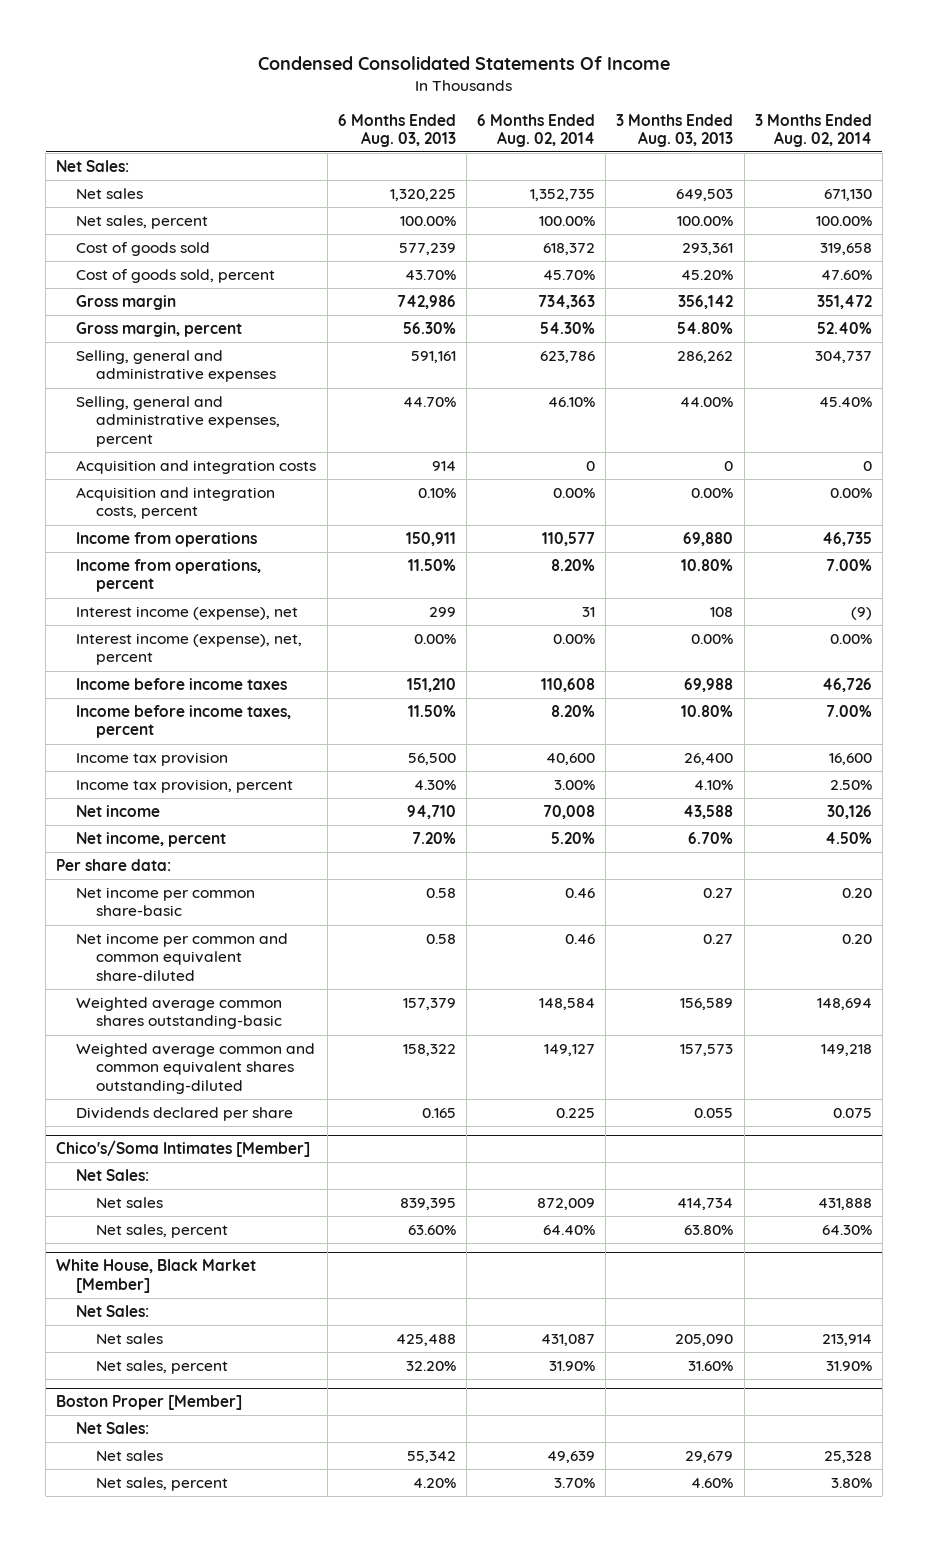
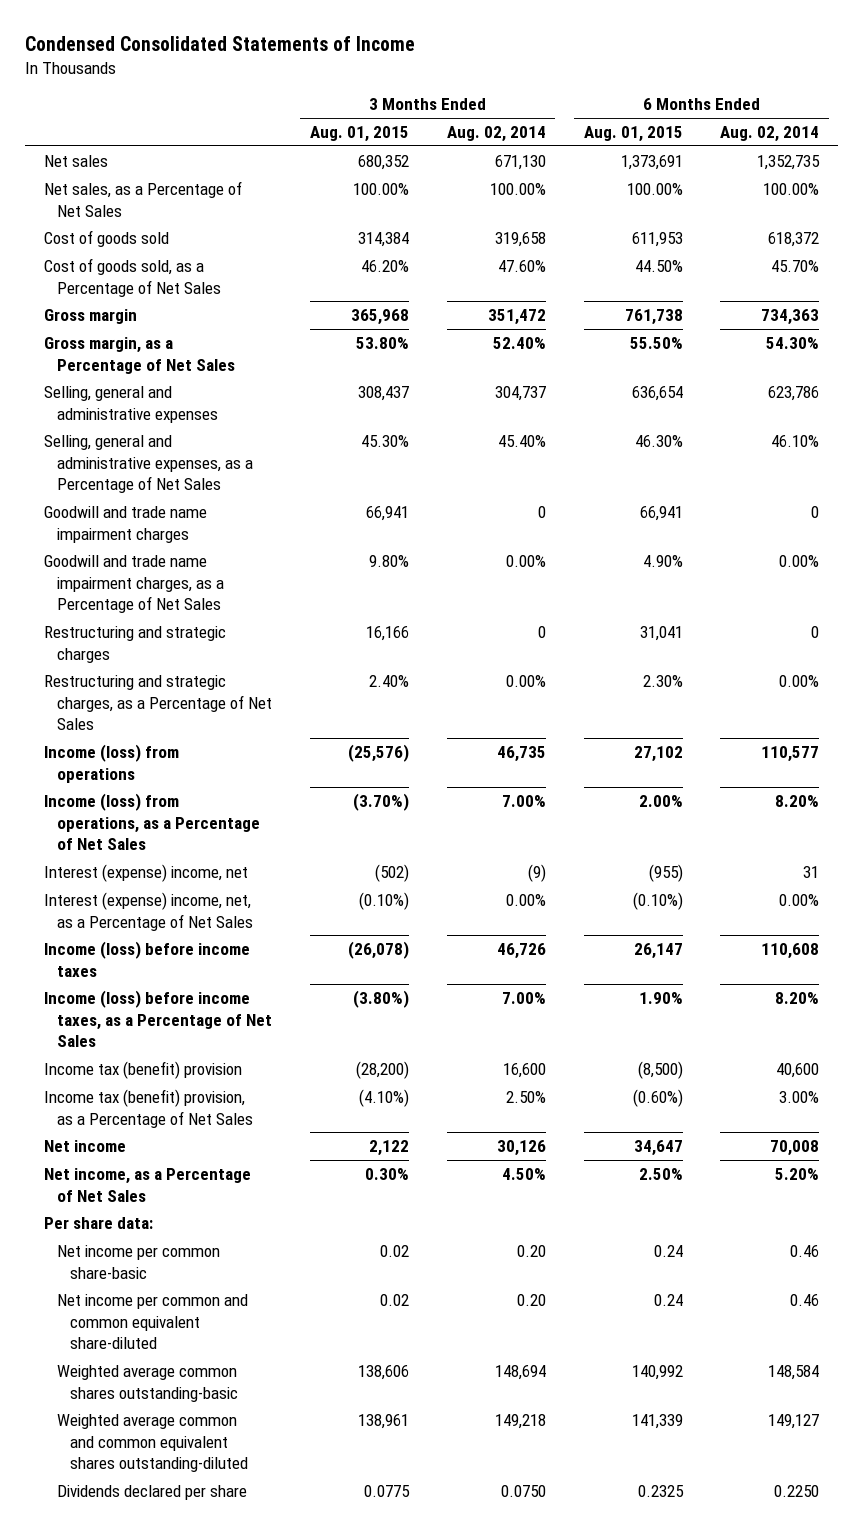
[257,55,670,70] Condensed Consolidated Statements Of Income -> [24,35,415,51] Condensed Consolidated Statements of Income
[337,113,456,147] 6 Months Ended Aug. 03, 2013 -> none
[616,113,734,147] 3 Months Ended Aug. 03, 2013 -> none
none -> [309,125,409,142] Aug. 01, 2015
none -> [583,125,683,142] Aug. 01, 2015
[56,160,130,173] Net Sales: -> none
[76,215,209,230] Net sales, percent -> [43,180,242,217] Net sales, as a Percentage of Net Sales
[76,269,276,284] Cost of goods sold, percent -> [43,257,221,297] Cost of goods sold, as a Percentage of Net Sales
[76,322,243,338] Gross margin, percent -> [43,336,235,374] Gross margin, as a Percentage of Net Sales
[76,460,317,475] Acquisition and integration costs -> none
[76,487,276,520] Acquisition and integration costs, percent -> none
[76,633,303,666] Interest income (expense), net, percent -> none
[76,396,281,447] Selling, general and administrative expenses, percent -> [43,434,253,494] Selling, general and administrative expenses, as a Percentage of Net Sales
none -> [43,505,207,543] Goodwill and trade name impairment charges
none -> [43,554,224,614] Goodwill and trade name impairment charges, as a Percentage of Net Sales
none -> [43,625,226,663] Restructuring and strategic charges
none -> [43,674,272,731] Restructuring and strategic charges, as a Percentage of Net Sales
[76,532,258,548] Income from operations -> [43,743,179,783] Income (loss) from operations
[76,559,262,593] Income from operations, percent -> [43,792,260,851] Income (loss) from operations, as a Percentage of Net Sales
[76,606,299,621] Interest income (expense), net -> [43,863,248,882] Interest (expense) income, net
none -> [43,891,253,931] Interest (expense) income, net, as a Percentage of Net Sales
[76,678,288,691] Income before income taxes -> [43,940,250,977] Income (loss) before income taxes
[76,705,292,739] Income before income taxes, percent -> [43,989,272,1048] Income (loss) before income taxes, as a Percentage of Net Sales
[76,752,229,767] Income tax provision -> [43,1060,242,1079] Income tax (benefit) provision
[76,779,294,794] Income tax provision, percent -> [43,1088,253,1128] Income tax (benefit) provision, as a Percentage of Net Sales
[76,832,227,848] Net income, percent -> [43,1167,251,1202] Net income, as a Percentage of Net Sales
[56,1140,311,1158] Chico's/Soma Intimates [Member] -> none
[76,1169,150,1182] Net Sales: -> none
[96,1197,164,1209] Net sales -> none
[96,1224,229,1239] Net sales, percent -> none
[56,1259,257,1293] White House, Black Market [Member] -> none
[76,1305,150,1318] Net Sales: -> none
[96,1333,164,1345] Net sales -> none
[96,1360,229,1375] Net sales, percent -> none
[56,1395,243,1411] Boston Proper [Member] -> none
[76,1422,150,1435] Net Sales: -> none
[96,1450,164,1462] Net sales -> none
[96,1477,229,1492] Net sales, percent -> none
[556,1108,596,1119] 0.225 -> [774,1484,820,1497] 0.2250
[832,1108,872,1119] 0.075 -> [500,1484,546,1497] 0.0750

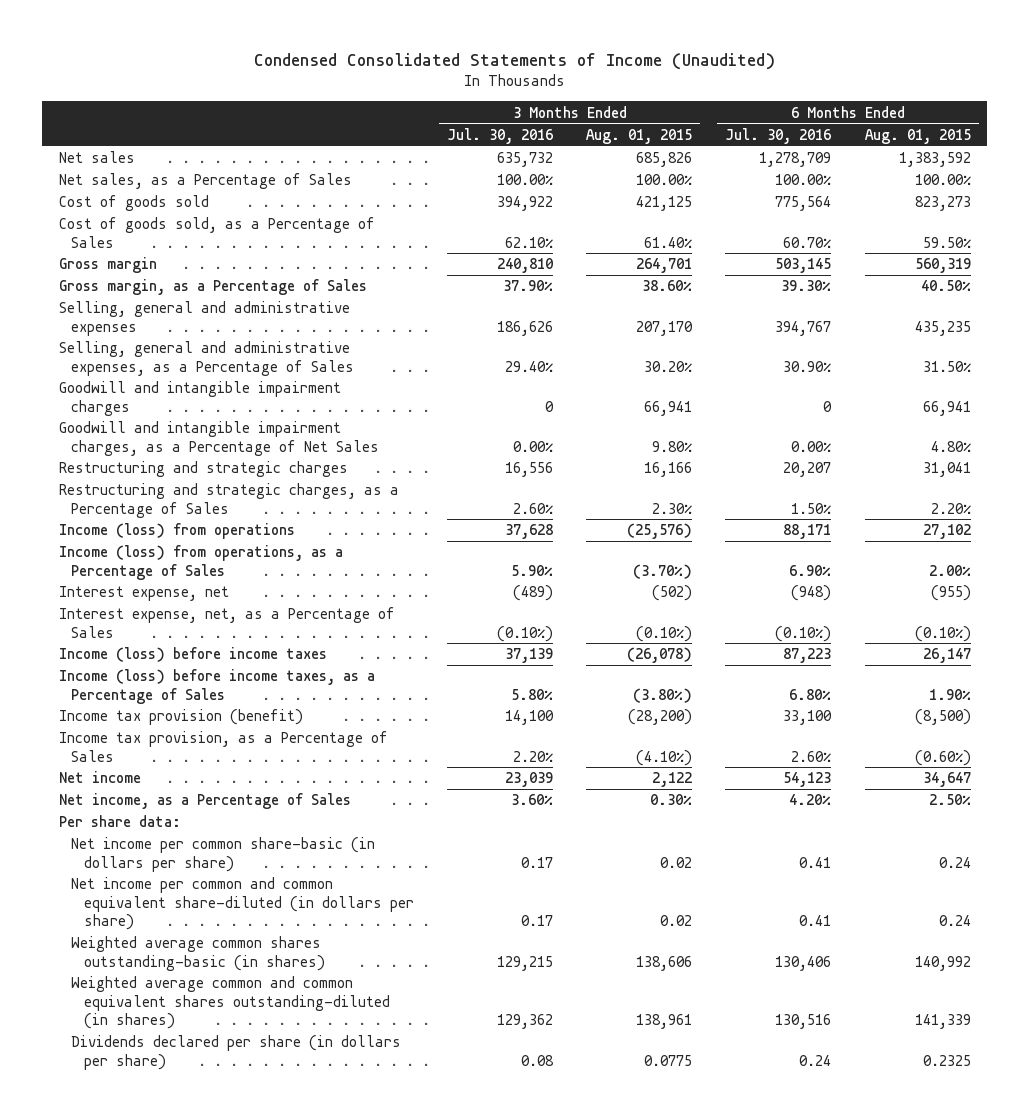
[24,35,415,51] Condensed Consolidated Statements of Income -> [253,52,775,70] Condensed Consolidated Statements of Income (Unaudited)
[446,125,546,142] Aug. 02, 2014 -> none
[720,125,820,142] Aug. 02, 2014 -> none
none -> [446,127,553,144] Jul. 30, 2016
none -> [725,127,832,144] Jul. 30, 2016
[357,154,409,170] 680,352 -> [636,152,693,168] 685,826
[620,154,683,170] 1,373,691 -> [898,152,971,168] 1,383,592
[43,180,242,217] Net sales, as a Percentage of Net Sales -> [58,173,352,190] Net sales, as a Percentage of Sales
[357,231,409,247] 314,384 -> [636,196,693,212] 421,125
[631,231,683,247] 611,953 -> [914,196,971,212] 823,273
[43,257,221,297] Cost of goods sold, as a Percentage of Net Sales -> [58,217,375,248] Cost of goods sold, as a Percentage of Sales
[360,259,409,272] 46.20% -> [644,236,693,248] 61.40%
[634,259,683,272] 44.50% -> [922,236,971,248] 59.50%
[350,308,409,325] 365,968 -> [636,258,693,274] 264,701
[624,308,683,325] 761,738 -> [914,258,971,274] 560,319
[43,336,235,374] Gross margin, as a Percentage of Net Sales -> [58,279,367,296] Gross margin, as a Percentage of Sales
[355,336,409,349] 53.80% -> [642,280,693,292] 38.60%
[629,336,683,349] 55.50% -> [920,280,971,292] 40.50%
[357,385,409,401] 308,437 -> [636,320,694,336] 207,170
[631,385,683,401] 636,654 -> [914,320,971,336] 435,235
[43,434,253,494] Selling, general and administrative expenses, as a Percentage of Net Sales -> [58,341,355,376] Selling, general and administrative expenses, as a Percentage of Sales
[360,434,409,447] 45.30% -> [644,360,693,372] 30.20%
[634,434,683,447] 46.30% -> [922,360,971,372] 31.50%
[43,505,207,543] Goodwill and trade name impairment charges -> [58,381,341,416] Goodwill and intangible impairment charges
[43,554,224,614] Goodwill and trade name impairment charges, as a Percentage of Net Sales -> [58,421,380,456] Goodwill and intangible impairment charges, as a Percentage of Net Sales
[642,554,683,567] 4.90% -> [930,440,971,452] 4.80%
[43,674,272,731] Restructuring and strategic charges, as a Percentage of Net Sales -> [58,483,399,518] Restructuring and strategic charges, as a Percentage of Sales
[368,674,409,687] 2.40% -> [652,502,693,514] 2.30%
[642,674,683,687] 2.30% -> [930,502,971,514] 2.20%
[43,792,260,851] Income (loss) from operations, as a Percentage of Net Sales -> [58,545,343,580] Income (loss) from operations, as a Percentage of Sales
[43,863,248,882] Interest (expense) income, net -> [58,586,229,602] Interest expense, net
[43,891,253,931] Interest (expense) income, net, as a Percentage of Net Sales -> [58,607,395,638] Interest expense, net, as a Percentage of Sales
[43,989,272,1048] Income (loss) before income taxes, as a Percentage of Net Sales -> [58,669,375,704] Income (loss) before income taxes, as a Percentage of Sales
[43,1060,242,1079] Income tax (benefit) provision -> [58,709,303,726] Income tax provision (benefit)
[43,1088,253,1128] Income tax (benefit) provision, as a Percentage of Net Sales -> [58,731,388,762] Income tax provision, as a Percentage of Sales
[43,1167,251,1202] Net income, as a Percentage of Net Sales -> [58,793,351,810] Net income, as a Percentage of Sales
[56,1244,220,1279] Net income per common share-basic -> [71,837,376,872] Net income per common share-basic (in dollars per share)
[56,1293,248,1350] Net income per common and common equivalent share-diluted -> [71,877,414,930] Net income per common and common equivalent share-diluted (in dollars per share)
[56,1364,238,1402] Weighted average common shares outstanding-basic -> [71,936,325,971] Weighted average common shares outstanding-basic (in shares)
[56,1413,248,1473] Weighted average common and common equivalent shares outstanding-diluted -> [71,976,390,1029] Weighted average common and common equivalent shares outstanding-diluted (in shares)
[56,1484,247,1500] Dividends declared per share -> [71,1035,402,1070] Dividends declared per share (in dollars per share)

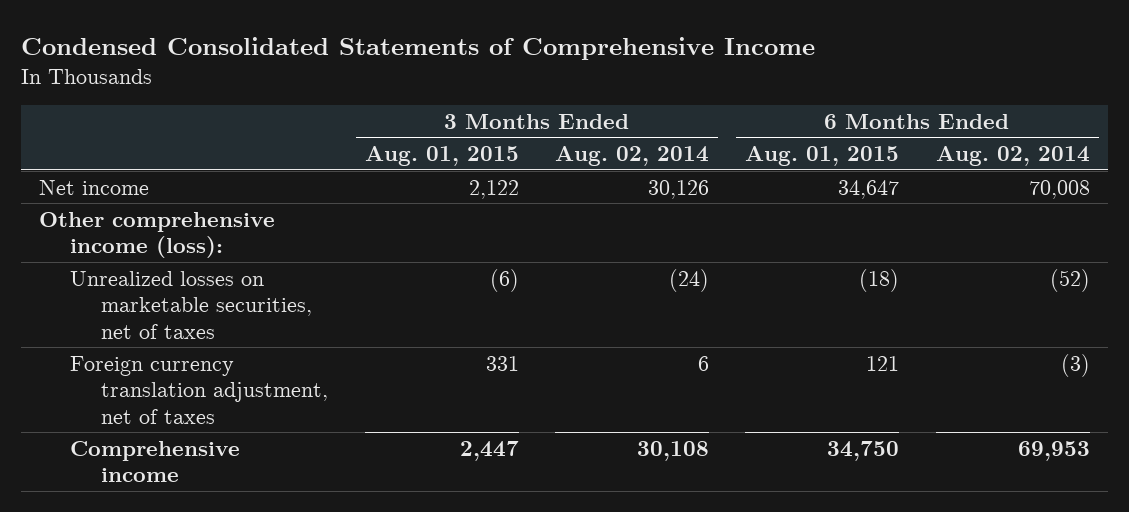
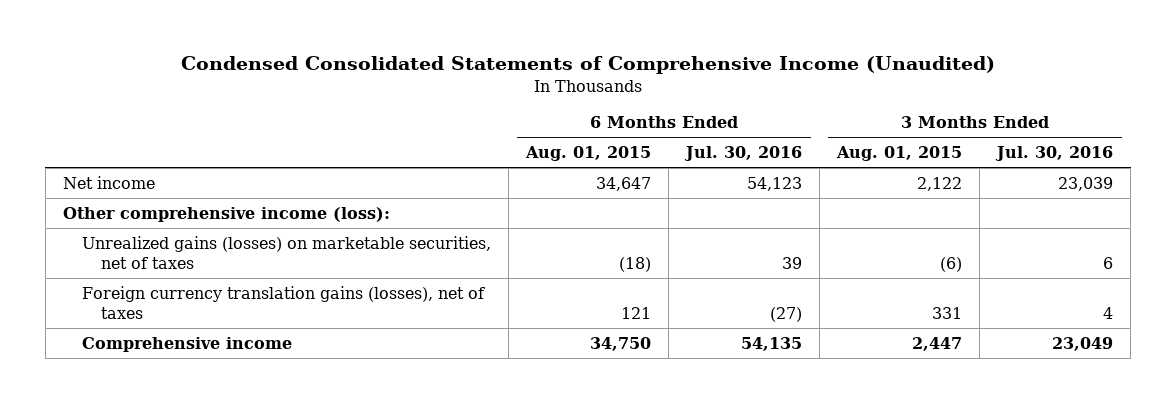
[21,36,816,60] Condensed Consolidated Statements of Comprehensive Income -> [181,56,996,75] Condensed Consolidated Statements of Comprehensive Income (Unaudited)
[554,145,709,166] Aug. 02, 2014 -> none
[935,145,1090,166] Aug. 02, 2014 -> none
none -> [684,146,803,162] Jul. 30, 2016
none -> [995,146,1114,162] Jul. 30, 2016
[70,270,313,339] Unrealized losses on marketable securities, net of taxes -> [82,235,492,269] Unrealized gains (losses) on marketable securities, net of taxes
[70,355,329,424] Foreign currency translation adjustment, net of taxes -> [82,285,486,319] Foreign currency translation gains (losses), net of taxes

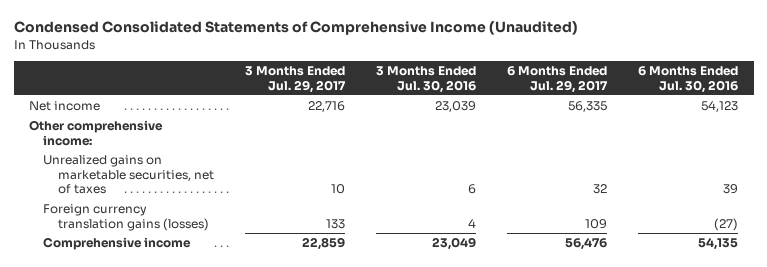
[525,146,652,162] Aug. 01, 2015 -> none
[836,146,963,162] Aug. 01, 2015 -> none
none -> [244,65,346,93] 3 Months Ended Jul. 29, 2017
none -> [506,65,608,93] 6 Months Ended Jul. 29, 2017
[62,206,390,222] Other comprehensive income (loss): -> [29,120,164,146] Other comprehensive income:
[82,235,492,269] Unrealized gains (losses) on marketable securities, net of taxes -> [43,155,214,195] Unrealized gains on marketable securities, net of taxes
[82,285,486,319] Foreign currency translation gains (losses), net of taxes -> [43,204,209,231] Foreign currency translation gains (losses)

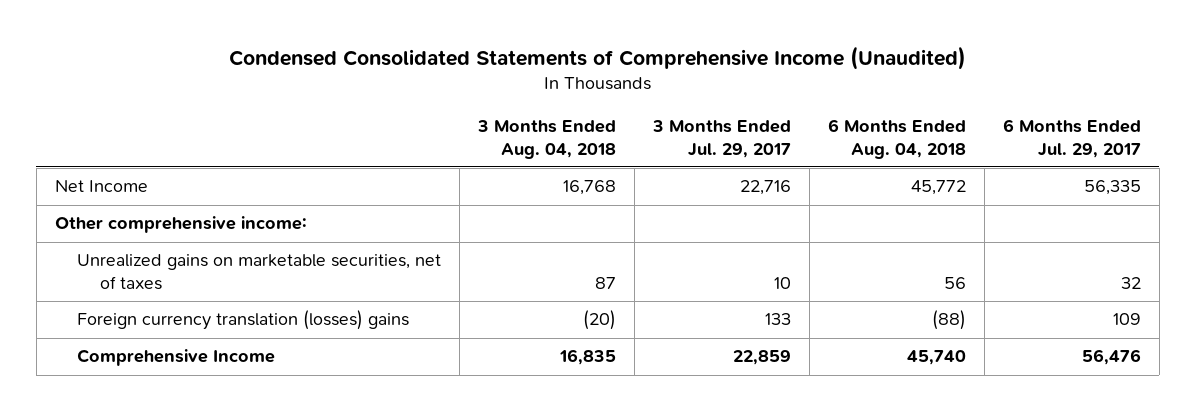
[375,65,476,93] 3 Months Ended Jul. 30, 2016 -> none
[638,65,739,93] 6 Months Ended Jul. 30, 2016 -> none
none -> [477,119,617,159] 3 Months Ended Aug. 04, 2018
none -> [828,118,967,159] 6 Months Ended Aug. 04, 2018
[29,101,101,112] Net income -> [54,180,148,193] Net Income
[43,204,209,231] Foreign currency translation gains (losses) -> [77,310,410,331] Foreign currency translation (losses) gains
[43,237,192,251] Comprehensive income -> [77,349,276,367] Comprehensive Income

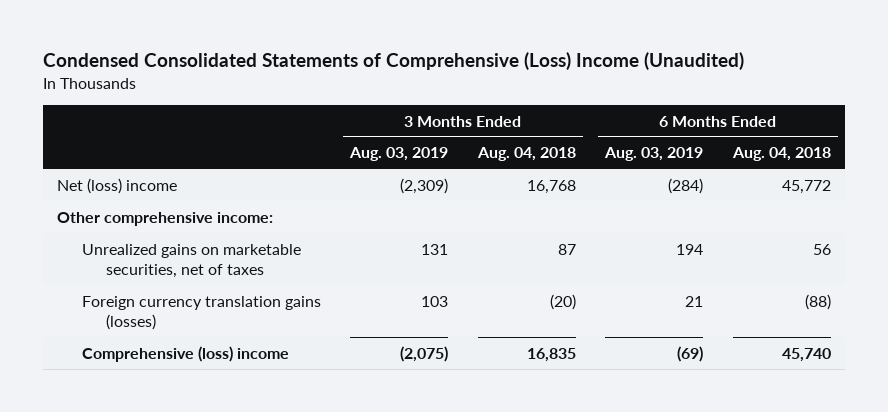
[228,45,966,70] Condensed Consolidated Statements of Comprehensive Income (Unaudited) -> [42,52,744,71] Condensed Consolidated Statements of Comprehensive (Loss) Income (Unaudited)
[652,119,792,158] 3 Months Ended Jul. 29, 2017 -> none
[1002,118,1141,158] 6 Months Ended Jul. 29, 2017 -> none
none -> [349,147,449,162] Aug. 03, 2019
none -> [604,147,704,162] Aug. 03, 2019
[54,180,148,193] Net Income -> [57,177,178,194] Net (loss) income
[77,310,410,331] Foreign currency translation (losses) gains -> [81,295,321,330] Foreign currency translation gains (losses)
[77,349,276,367] Comprehensive Income -> [81,345,289,362] Comprehensive (loss) income

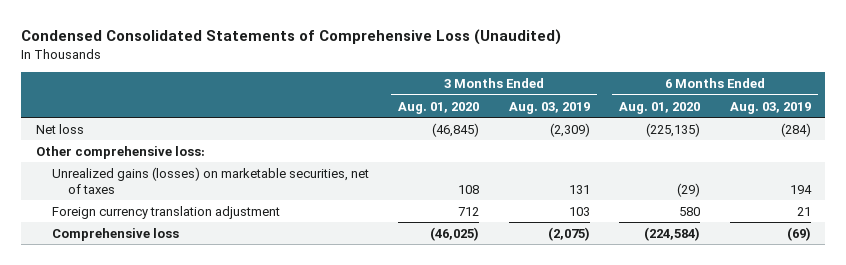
[42,52,744,71] Condensed Consolidated Statements of Comprehensive (Loss) Income (Unaudited) -> [21,29,562,46] Condensed Consolidated Statements of Comprehensive Loss (Unaudited)
[476,147,576,162] Aug. 04, 2018 -> none
[731,147,831,162] Aug. 04, 2018 -> none
none -> [398,101,480,114] Aug. 01, 2020
none -> [619,101,701,114] Aug. 01, 2020
[57,177,178,194] Net (loss) income -> [35,123,84,134] Net loss
[57,211,274,226] Other comprehensive income: -> [35,145,205,159] Other comprehensive loss:
[81,243,301,278] Unrealized gains on marketable securities, net of taxes -> [51,166,369,194] Unrealized gains (losses) on marketable securities, net of taxes
[81,295,321,330] Foreign currency translation gains (losses) -> [51,205,280,219] Foreign currency translation adjustment
[81,345,289,362] Comprehensive (loss) income -> [51,227,179,241] Comprehensive loss

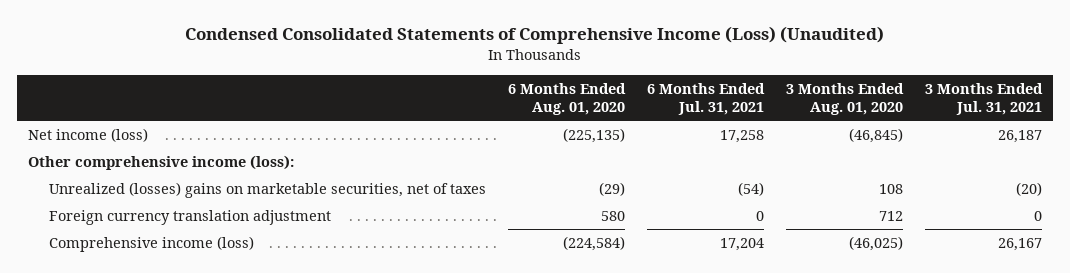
[21,29,562,46] Condensed Consolidated Statements of Comprehensive Loss (Unaudited) -> [185,26,885,45] Condensed Consolidated Statements of Comprehensive Income (Loss) (Unaudited)
[508,101,590,114] Aug. 03, 2019 -> none
[729,101,811,114] Aug. 03, 2019 -> none
none -> [646,82,765,116] 6 Months Ended Jul. 31, 2021
none -> [924,82,1043,116] 3 Months Ended Jul. 31, 2021
[35,123,84,134] Net loss -> [28,127,149,142] Net income (loss)
[35,145,205,159] Other comprehensive loss: -> [28,154,295,170] Other comprehensive income (loss):
[51,166,369,194] Unrealized gains (losses) on marketable securities, net of taxes -> [48,181,486,198] Unrealized (losses) gains on marketable securities, net of taxes
[51,227,179,241] Comprehensive loss -> [48,235,254,252] Comprehensive income (loss)

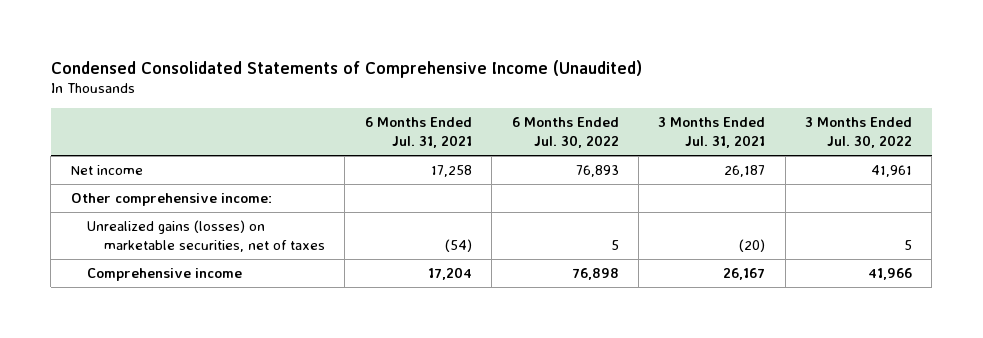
[185,26,885,45] Condensed Consolidated Statements of Comprehensive Income (Loss) (Unaudited) -> [50,59,642,78] Condensed Consolidated Statements of Comprehensive Income (Unaudited)
[507,82,626,116] 6 Months Ended Aug. 01, 2020 -> none
[785,82,904,116] 3 Months Ended Aug. 01, 2020 -> none
none -> [511,117,619,148] 6 Months Ended Jul. 30, 2022
none -> [805,117,913,148] 3 Months Ended Jul. 30, 2022
[48,209,331,225] Foreign currency translation adjustment -> none
[28,127,149,142] Net income (loss) -> [70,165,143,176] Net income
[28,154,295,170] Other comprehensive income (loss): -> [70,193,272,207] Other comprehensive income:
[48,181,486,198] Unrealized (losses) gains on marketable securities, net of taxes -> [87,220,325,252] Unrealized gains (losses) on marketable securities, net of taxes
[48,235,254,252] Comprehensive income (loss) -> [87,268,243,282] Comprehensive income

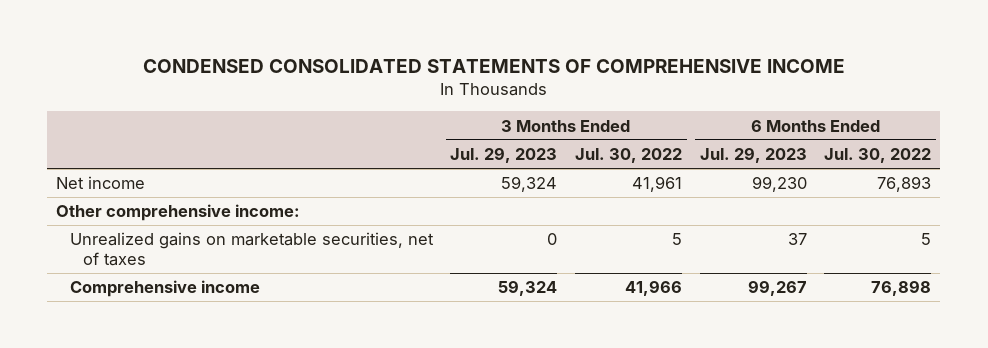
[50,59,642,78] Condensed Consolidated Statements of Comprehensive Income (Unaudited) -> [142,58,845,73] CONDENSED CONSOLIDATED STATEMENTS OF COMPREHENSIVE INCOME
[364,117,472,148] 6 Months Ended Jul. 31, 2021 -> none
[658,117,766,148] 3 Months Ended Jul. 31, 2021 -> none
none -> [450,146,558,163] Jul. 29, 2023
none -> [699,146,807,163] Jul. 29, 2023
[87,220,325,252] Unrealized gains (losses) on marketable securities, net of taxes -> [69,232,434,267] Unrealized gains on marketable securities, net of taxes

